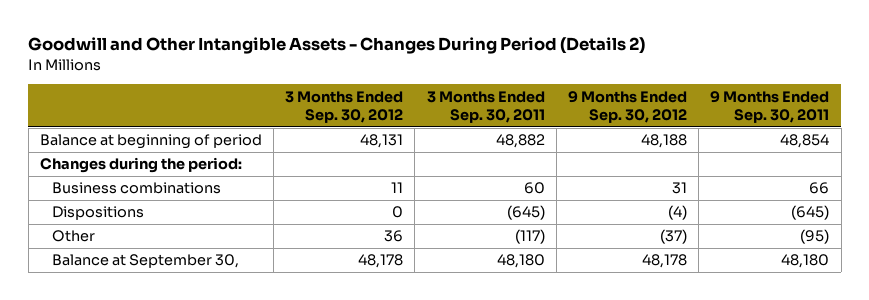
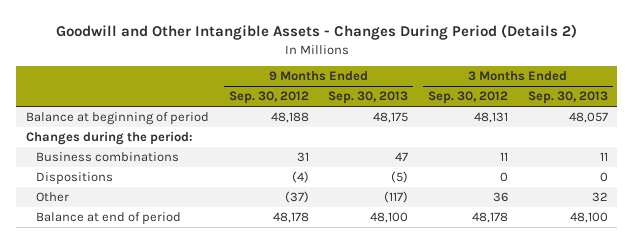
[426,90,545,123] 3 Months Ended Sep. 30, 2011 -> none
[710,90,830,123] 9 Months Ended Sep. 30, 2011 -> none
none -> [328,91,409,105] Sep. 30, 2013
none -> [527,91,608,105] Sep. 30, 2013
[51,254,239,269] Balance at September 30, -> [36,211,182,225] Balance at end of period

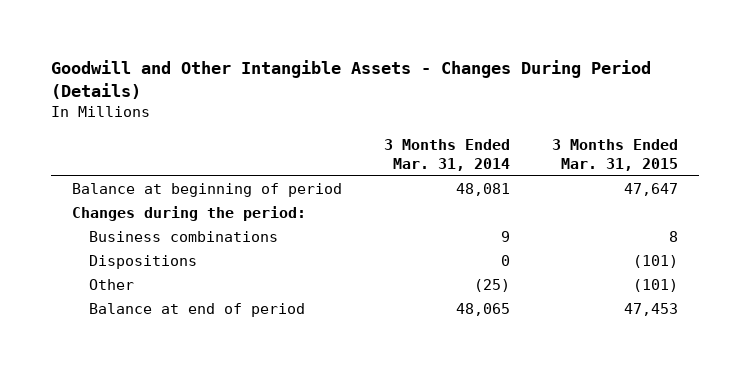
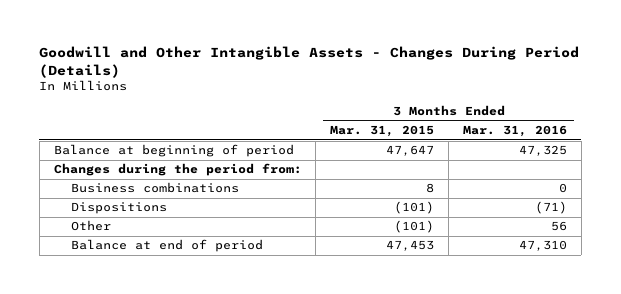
[383,139,510,171] 3 Months Ended Mar. 31, 2014 -> none
none -> [462,125,567,138] Mar. 31, 2016
[71,205,306,221] Changes during the period: -> [53,163,302,177] Changes during the period from:

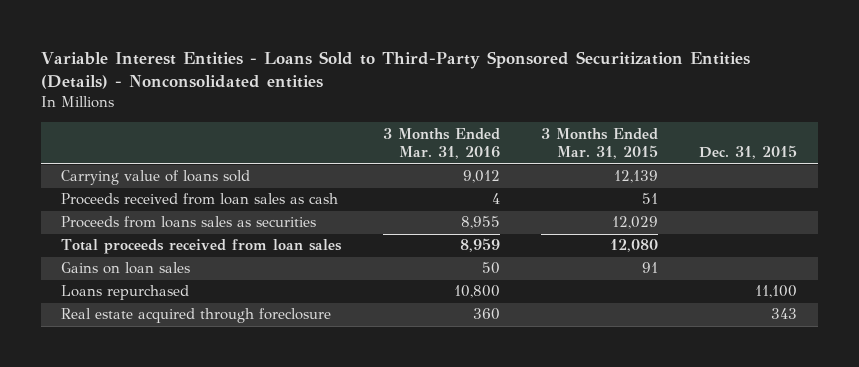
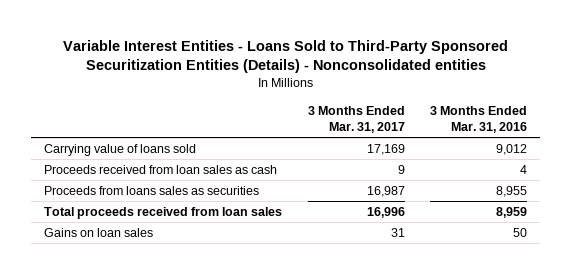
[541,127,659,160] 3 Months Ended Mar. 31, 2015 -> none
[699,145,798,160] Dec. 31, 2015 -> none
none -> [307,105,405,133] 3 Months Ended Mar. 31, 2017
[61,285,190,301] Loans repurchased -> none
[61,308,332,324] Real estate acquired through foreclosure -> none

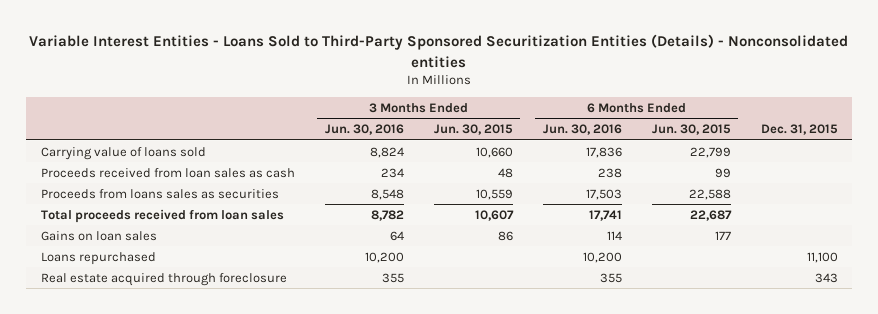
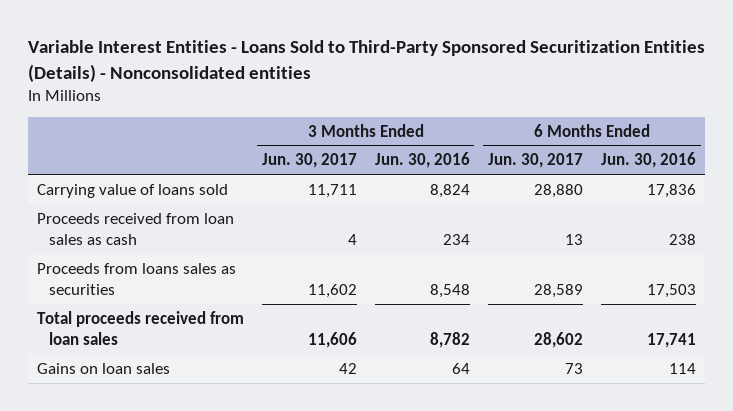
[433,124,513,136] Jun. 30, 2015 -> none
[651,124,731,136] Jun. 30, 2015 -> none
[760,124,838,136] Dec. 31, 2015 -> none
none -> [261,153,357,169] Jun. 30, 2017
none -> [487,153,583,169] Jun. 30, 2017
[40,251,156,265] Loans repurchased -> none
[40,272,287,286] Real estate acquired through foreclosure -> none

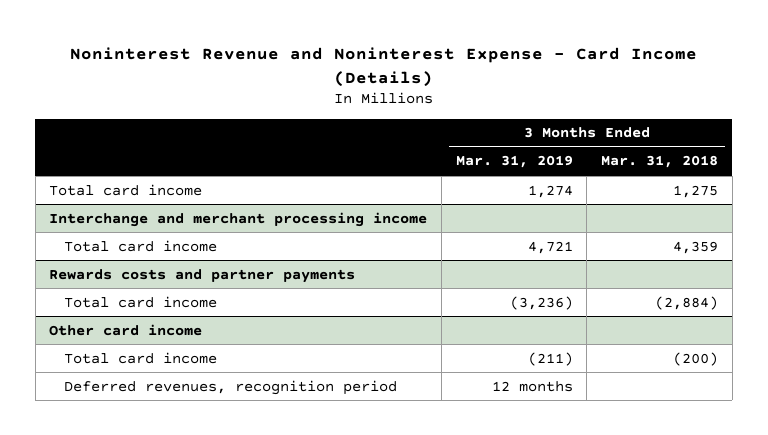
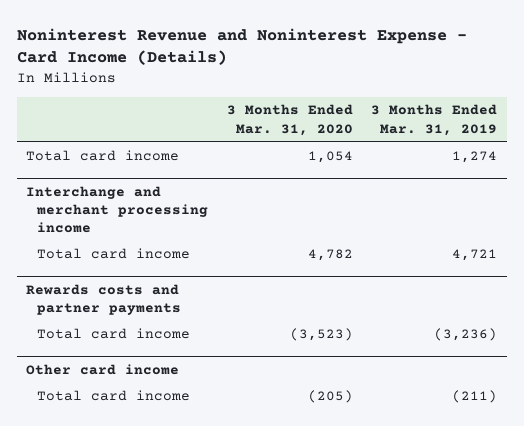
[601,155,719,169] Mar. 31, 2018 -> none
none -> [226,104,353,136] 3 Months Ended Mar. 31, 2020
[64,379,398,395] Deferred revenues, recognition period -> none

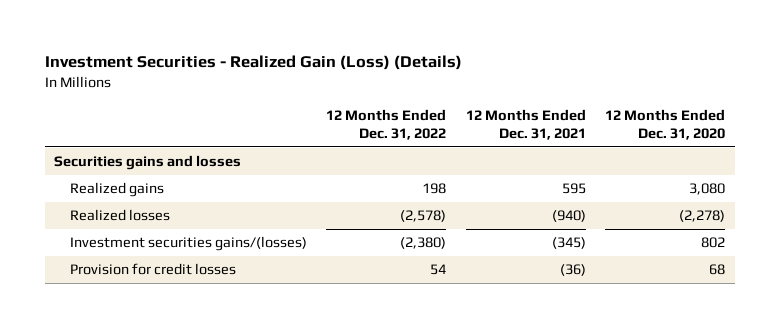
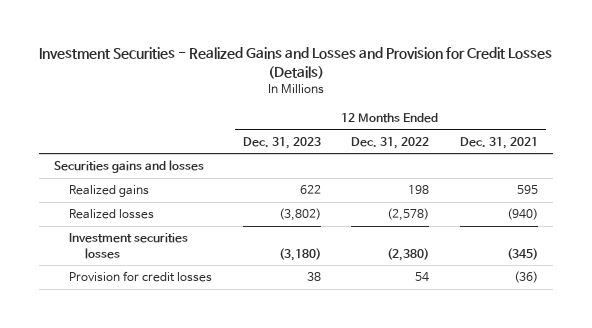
[44,55,462,71] Investment Securities - Realized Gain (Loss) (Details) -> [39,46,553,79] Investment Securities - Realized Gains and Losses and Provision for Credit Losses (Details)
[605,108,726,140] 12 Months Ended Dec. 31, 2020 -> none
none -> [242,136,321,149] Dec. 31, 2023
[69,236,307,252] Investment securities gains/(losses) -> [69,233,189,259] Investment securities losses

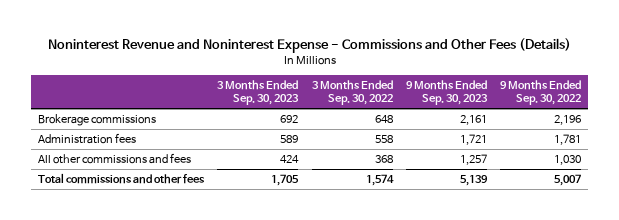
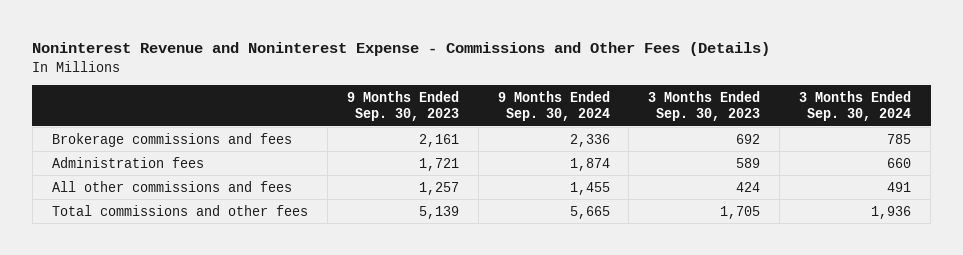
[311,80,393,106] 3 Months Ended Sep. 30, 2022 -> none
[499,80,581,106] 9 Months Ended Sep. 30, 2022 -> none
none -> [497,90,610,122] 9 Months Ended Sep. 30, 2024
none -> [799,90,912,122] 3 Months Ended Sep. 30, 2024
[38,114,157,127] Brokerage commissions -> [51,132,292,147] Brokerage commissions and fees

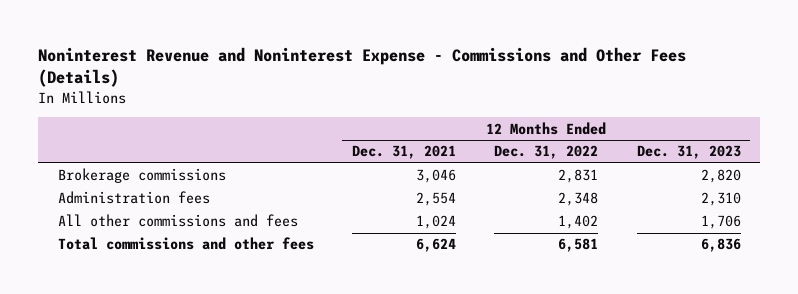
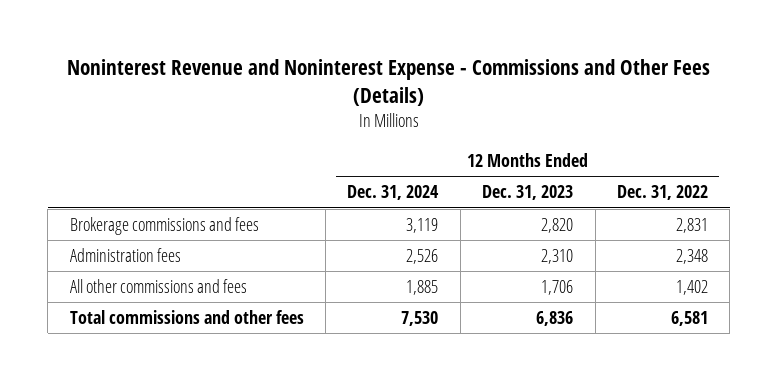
[352,145,457,160] Dec. 31, 2021 -> none
none -> [347,185,440,201] Dec. 31, 2024
[57,168,226,184] Brokerage commissions -> [69,217,259,236] Brokerage commissions and fees

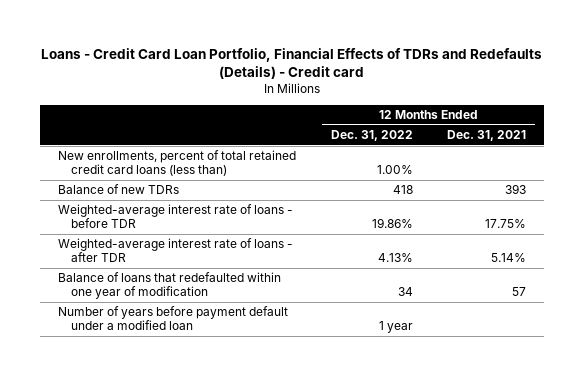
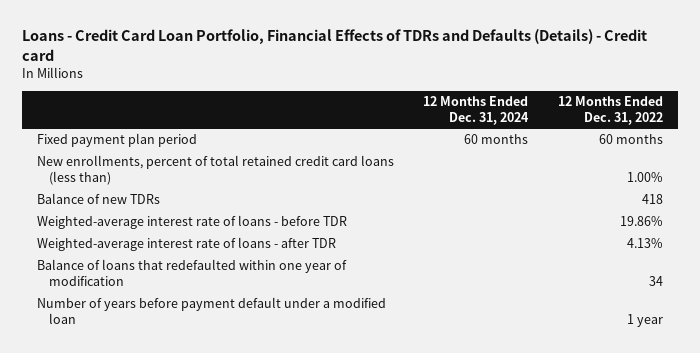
[41,47,543,80] Loans - Credit Card Loan Portfolio, Financial Effects of TDRs and Redefaults (Details) - Credit card -> [21,29,647,61] Loans - Credit Card Loan Portfolio, Financial Effects of TDRs and Defaults (Details) - Credit card
[447,130,527,142] Dec. 31, 2021 -> none
none -> [423,96,530,125] 12 Months Ended Dec. 31, 2024
none -> [36,133,197,148] Fixed payment plan period

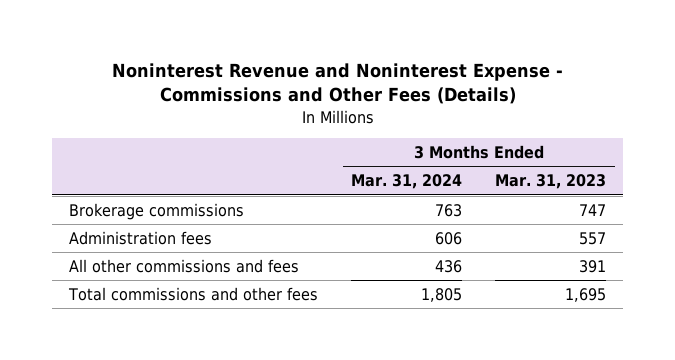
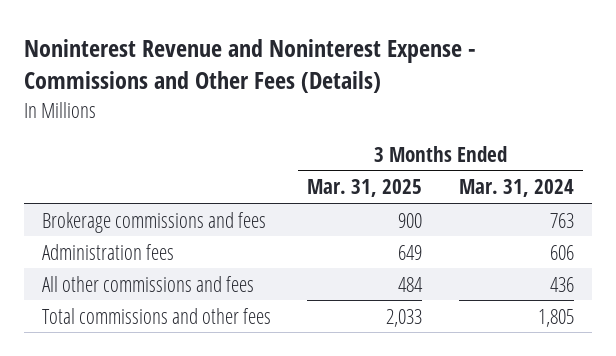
[495,174,607,190] Mar. 31, 2023 -> none
none -> [307,179,423,198] Mar. 31, 2025
[69,202,245,220] Brokerage commissions -> [42,211,267,233] Brokerage commissions and fees

